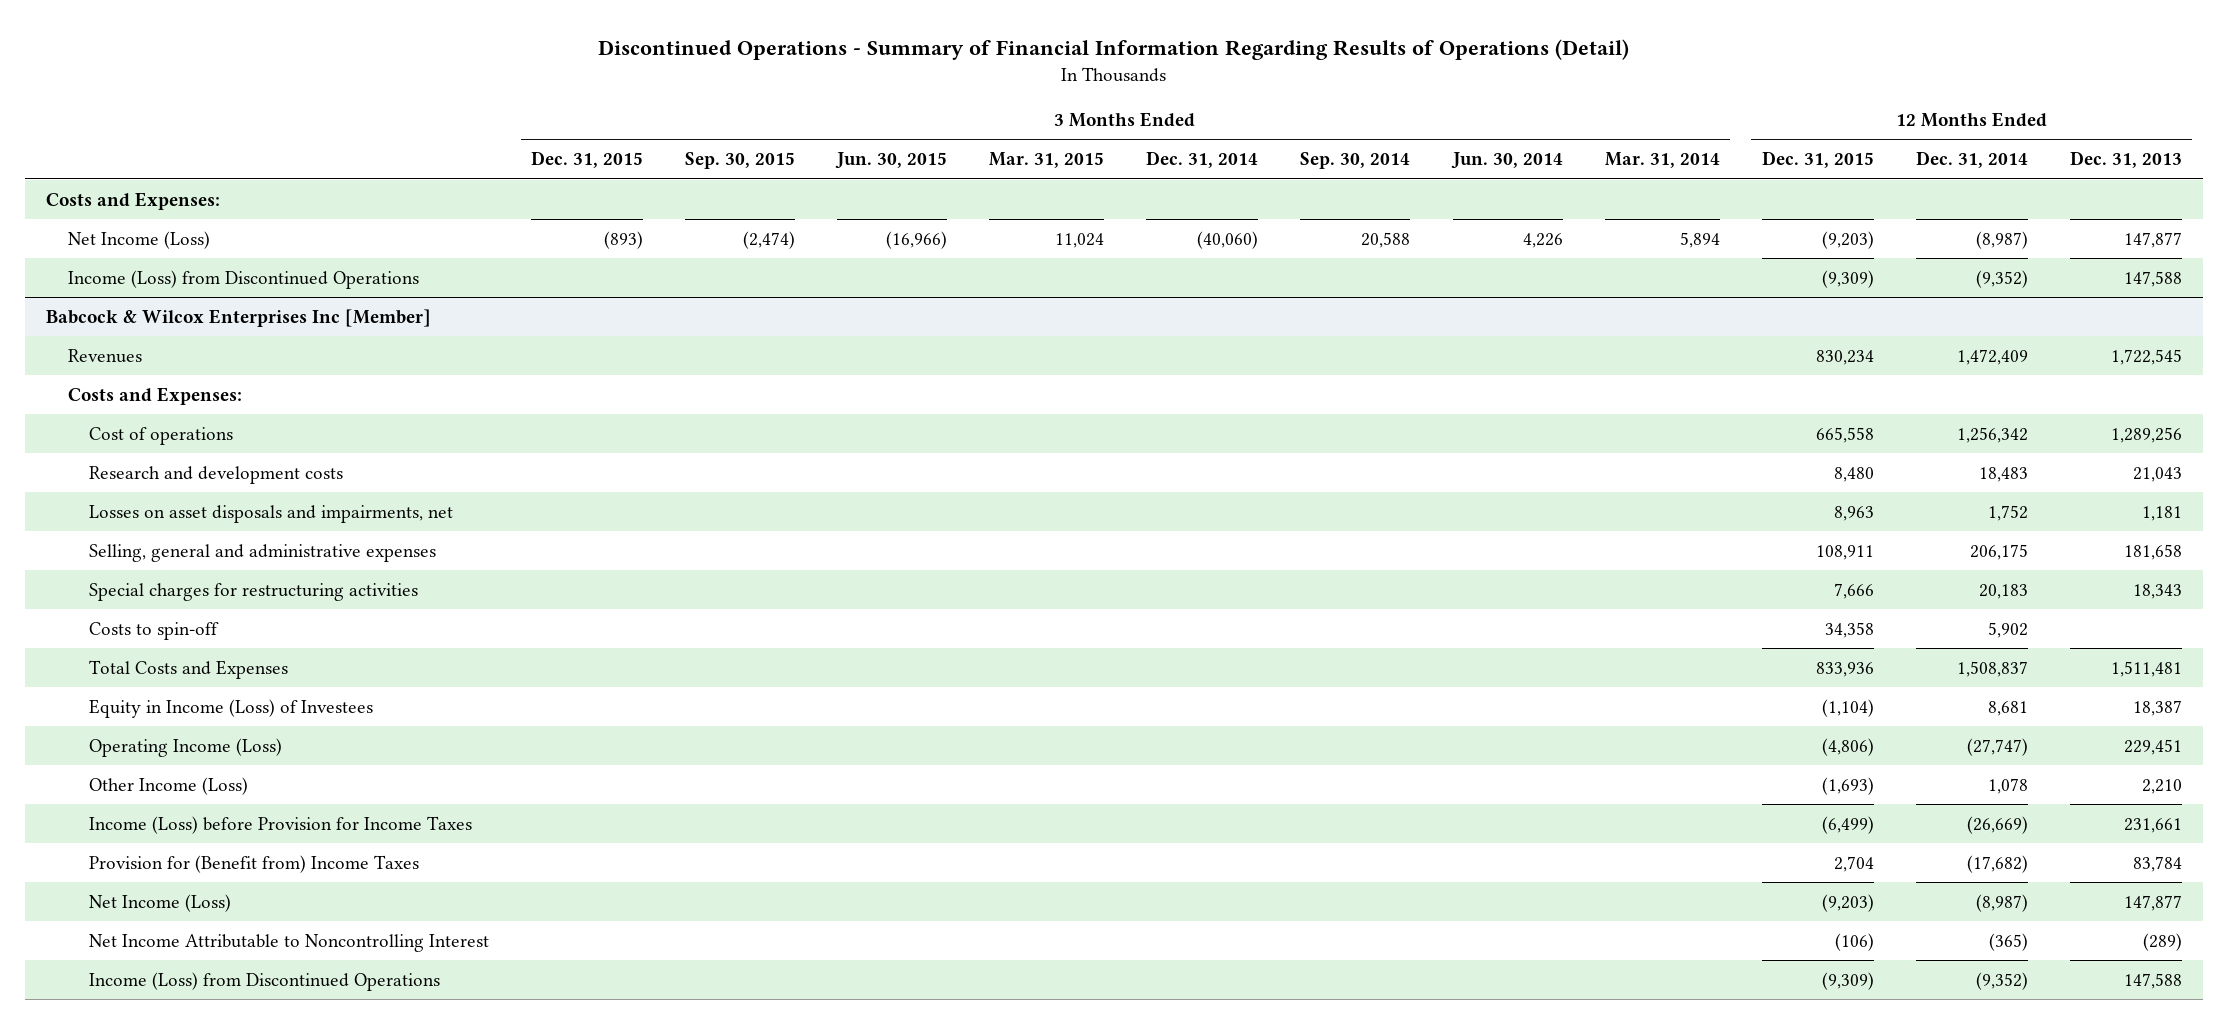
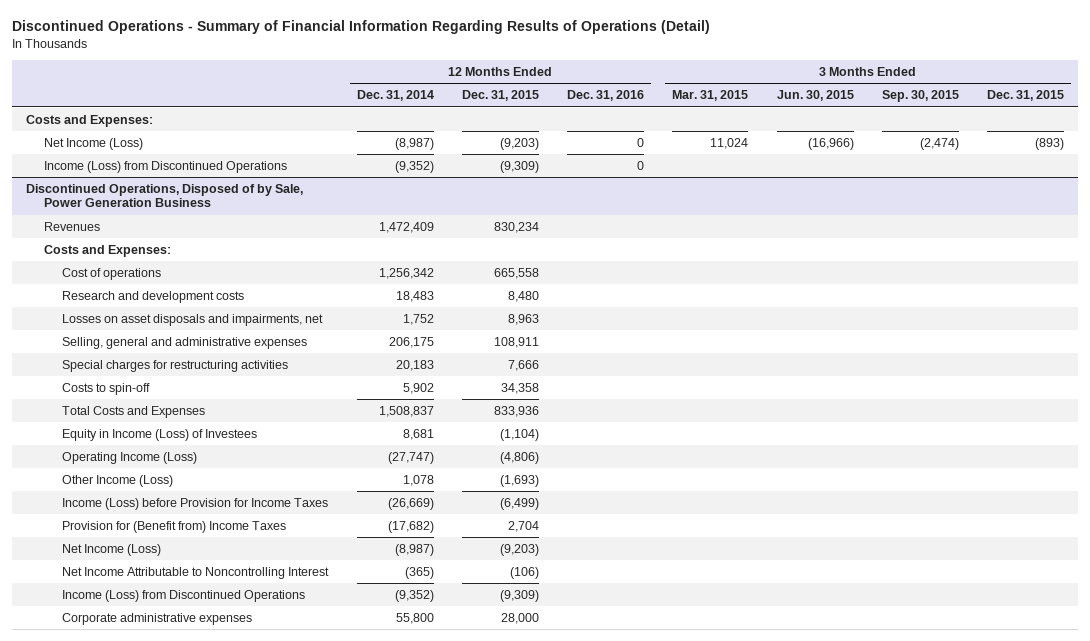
[1146,151,1259,169] Dec. 31, 2014 -> none
[1300,152,1411,170] Sep. 30, 2014 -> none
[1450,152,1563,170] Jun. 30, 2014 -> none
[1604,152,1720,169] Mar. 31, 2014 -> none
[2069,151,2182,169] Dec. 31, 2013 -> none
none -> [567,90,645,102] Dec. 31, 2016
[46,308,432,327] Babcock & Wilcox Enterprises Inc [Member] -> none
none -> [25,183,303,208] Discontinued Operations, Disposed of by Sale, Power Generation Business
none -> [62,612,253,625] Corporate administrative expenses

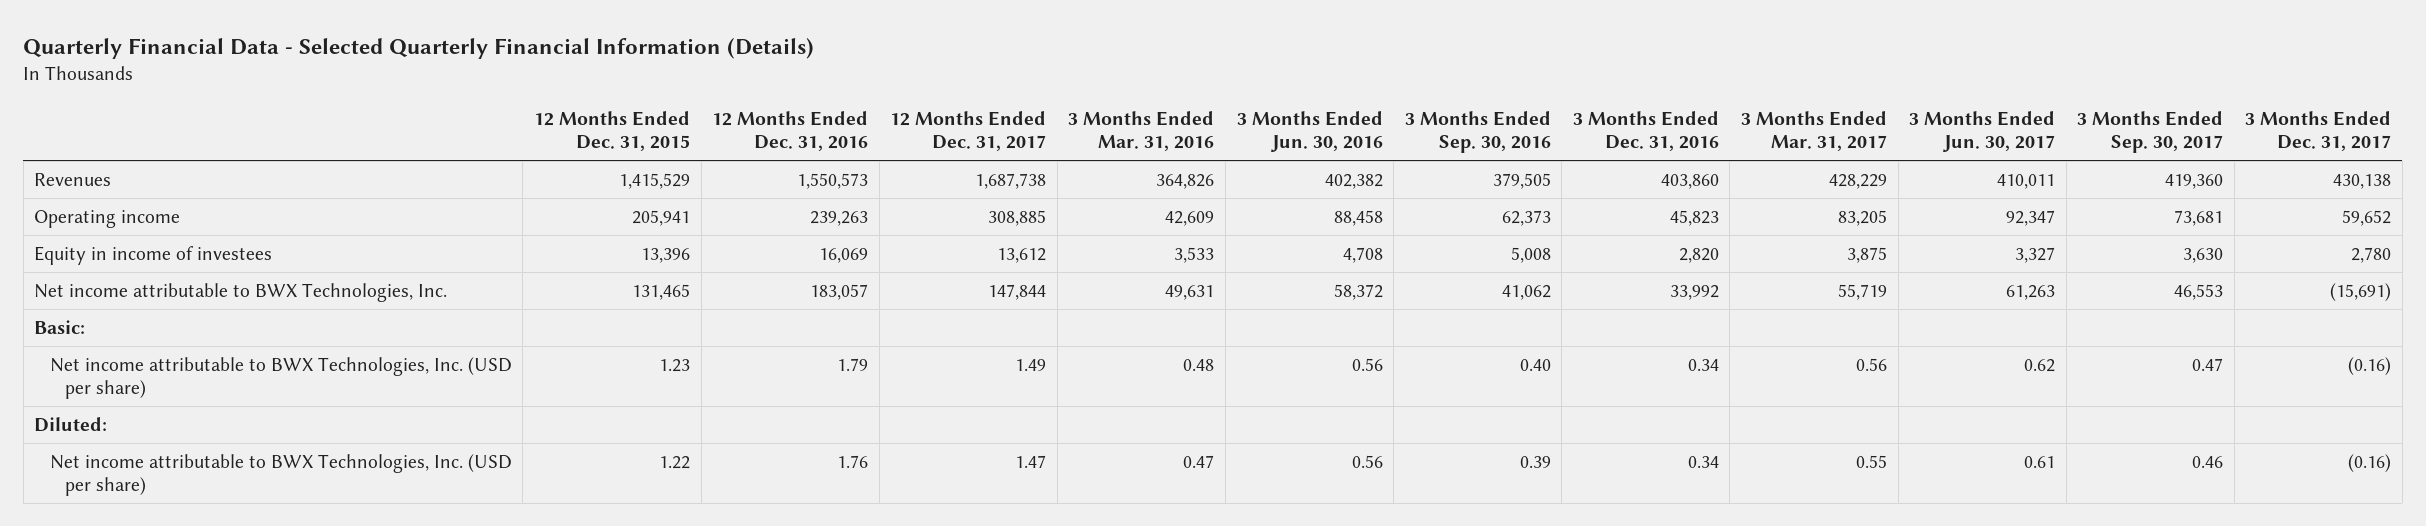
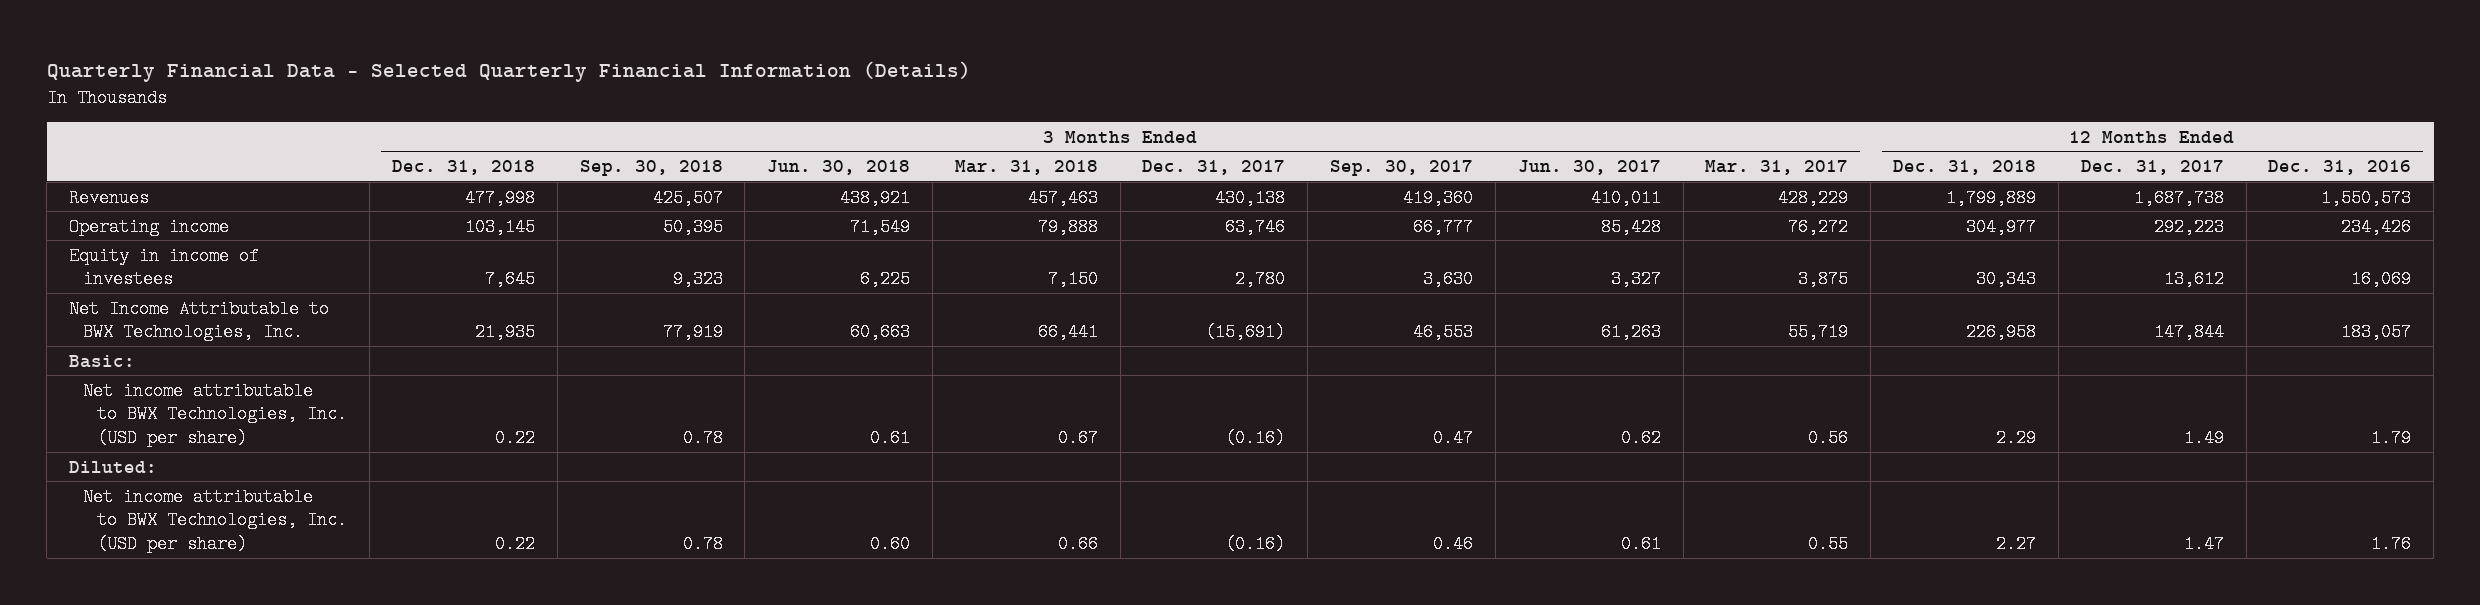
[534,111,691,151] 12 Months Ended Dec. 31, 2015 -> none
[1068,111,1215,151] 3 Months Ended Mar. 31, 2016 -> none
[1236,111,1383,152] 3 Months Ended Jun. 30, 2016 -> none
[1404,111,1551,153] 3 Months Ended Sep. 30, 2016 -> none
[1572,111,1719,151] 3 Months Ended Dec. 31, 2016 -> none
none -> [391,159,535,175] Dec. 31, 2018
none -> [579,159,723,176] Sep. 30, 2018
none -> [767,159,911,175] Jun. 30, 2018
none -> [954,159,1098,175] Mar. 31, 2018
none -> [1893,159,2037,175] Dec. 31, 2018
[810,210,869,226] 239,263 -> [2341,217,2412,236] 234,426
[988,209,1047,226] 308,885 -> [2153,217,2224,236] 292,223
[1837,209,1887,226] 83,205 -> [1788,217,1849,236] 76,272
[2006,209,2056,226] 92,347 -> [1600,217,1661,236] 85,428
[2174,209,2224,226] 73,681 -> [1413,217,1474,236] 66,777
[2342,209,2392,226] 59,652 -> [1225,217,1286,236] 63,746
[34,282,448,302] Net income attributable to BWX Technologies, Inc. -> [69,299,330,342] Net Income Attributable to BWX Technologies, Inc.

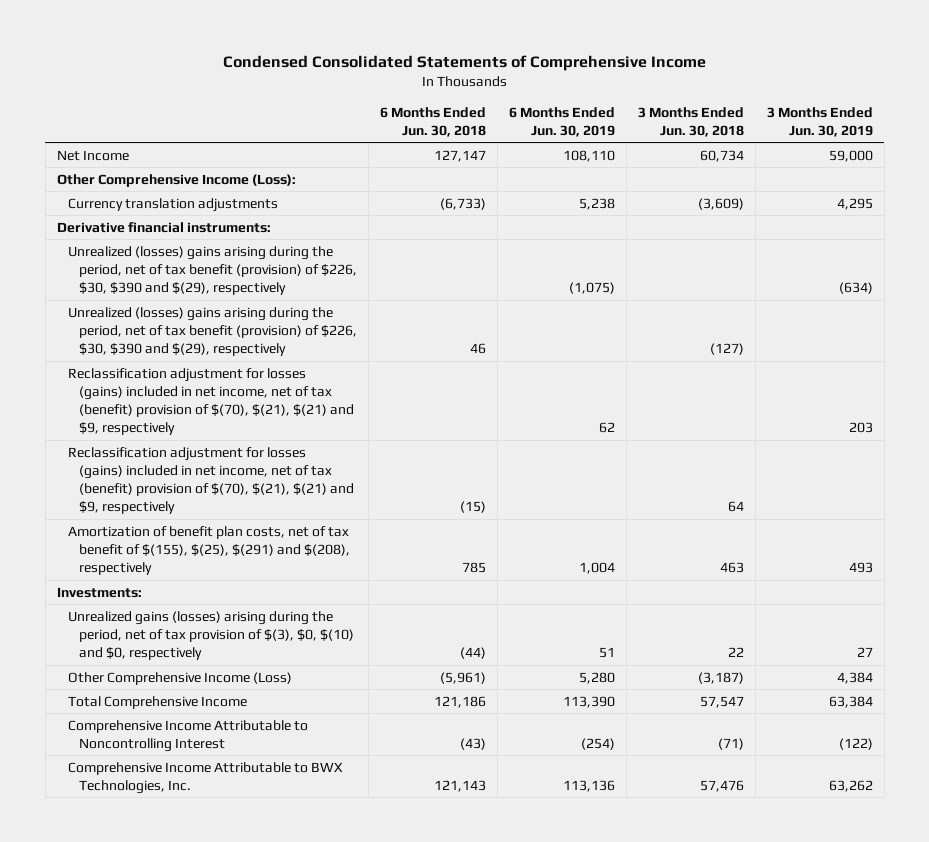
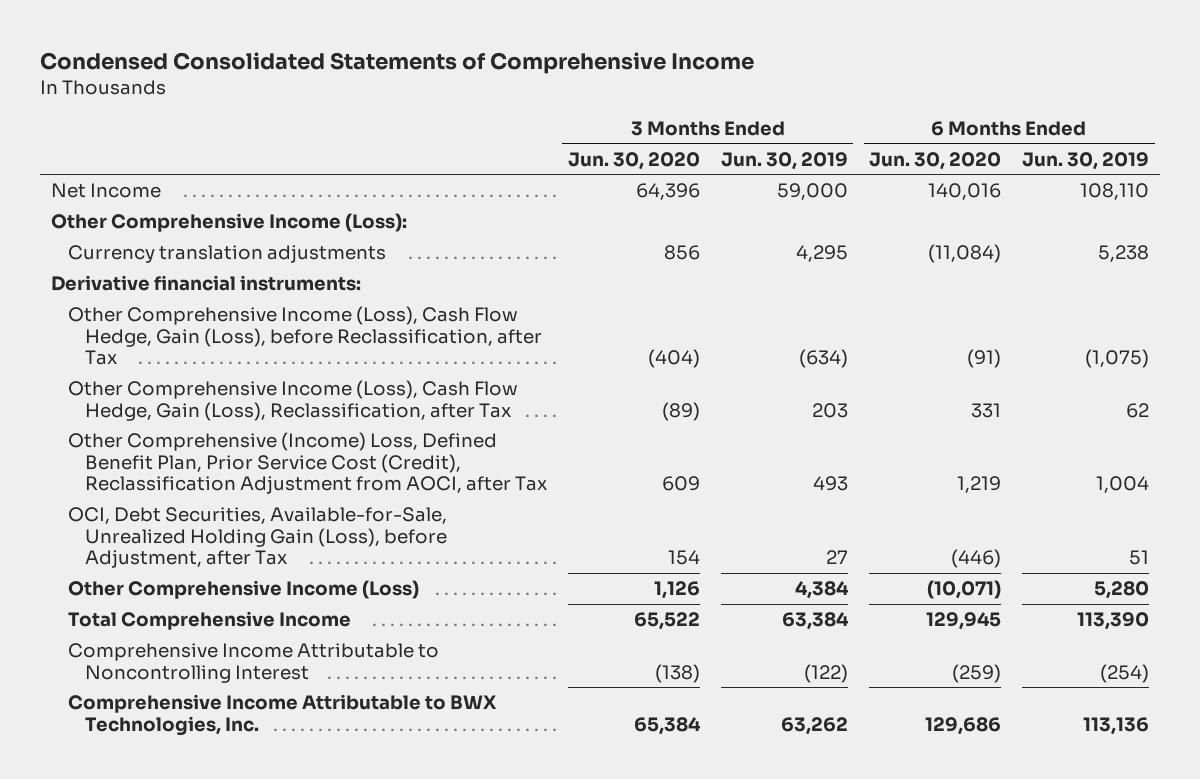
[379,106,486,137] 6 Months Ended Jun. 30, 2018 -> none
[637,106,744,137] 3 Months Ended Jun. 30, 2018 -> none
none -> [567,151,700,170] Jun. 30, 2020
none -> [869,151,1002,170] Jun. 30, 2020
[67,306,357,357] Unrealized (losses) gains arising during the period, net of tax benefit (provision) of $226, $30, $390 and $(29), respectively -> none
[67,446,354,515] Reclassification adjustment for losses (gains) included in net income, net of tax (benefit) provision of $(70), $(21), $(21) and $9, respectively -> none
[56,586,142,598] Investments: -> none
[67,245,357,296] Unrealized (losses) gains arising during the period, net of tax benefit (provision) of $226, $30, $390 and $(29), respectively -> [67,306,542,365] Other Comprehensive Income (Loss), Cash Flow Hedge, Gain (Loss), before Reclassification, after Tax
[67,367,354,436] Reclassification adjustment for losses (gains) included in net income, net of tax (benefit) provision of $(70), $(21), $(21) and $9, respectively -> [67,380,518,421] Other Comprehensive Income (Loss), Cash Flow Hedge, Gain (Loss), Reclassification, after Tax
[67,525,350,576] Amortization of benefit plan costs, net of tax benefit of $(155), $(25), $(291) and $(208), respectively -> [67,432,547,494] Other Comprehensive (Income) Loss, Defined Benefit Plan, Prior Service Cost (Credit), Reclassification Adjustment from AOCI, after Tax
[67,610,354,661] Unrealized gains (losses) arising during the period, net of tax provision of $(3), $0, $(10) and $0, respectively -> [67,507,447,568] OCI, Debt Securities, Available-for-Sale, Unrealized Holding Gain (Loss), before Adjustment, after Tax

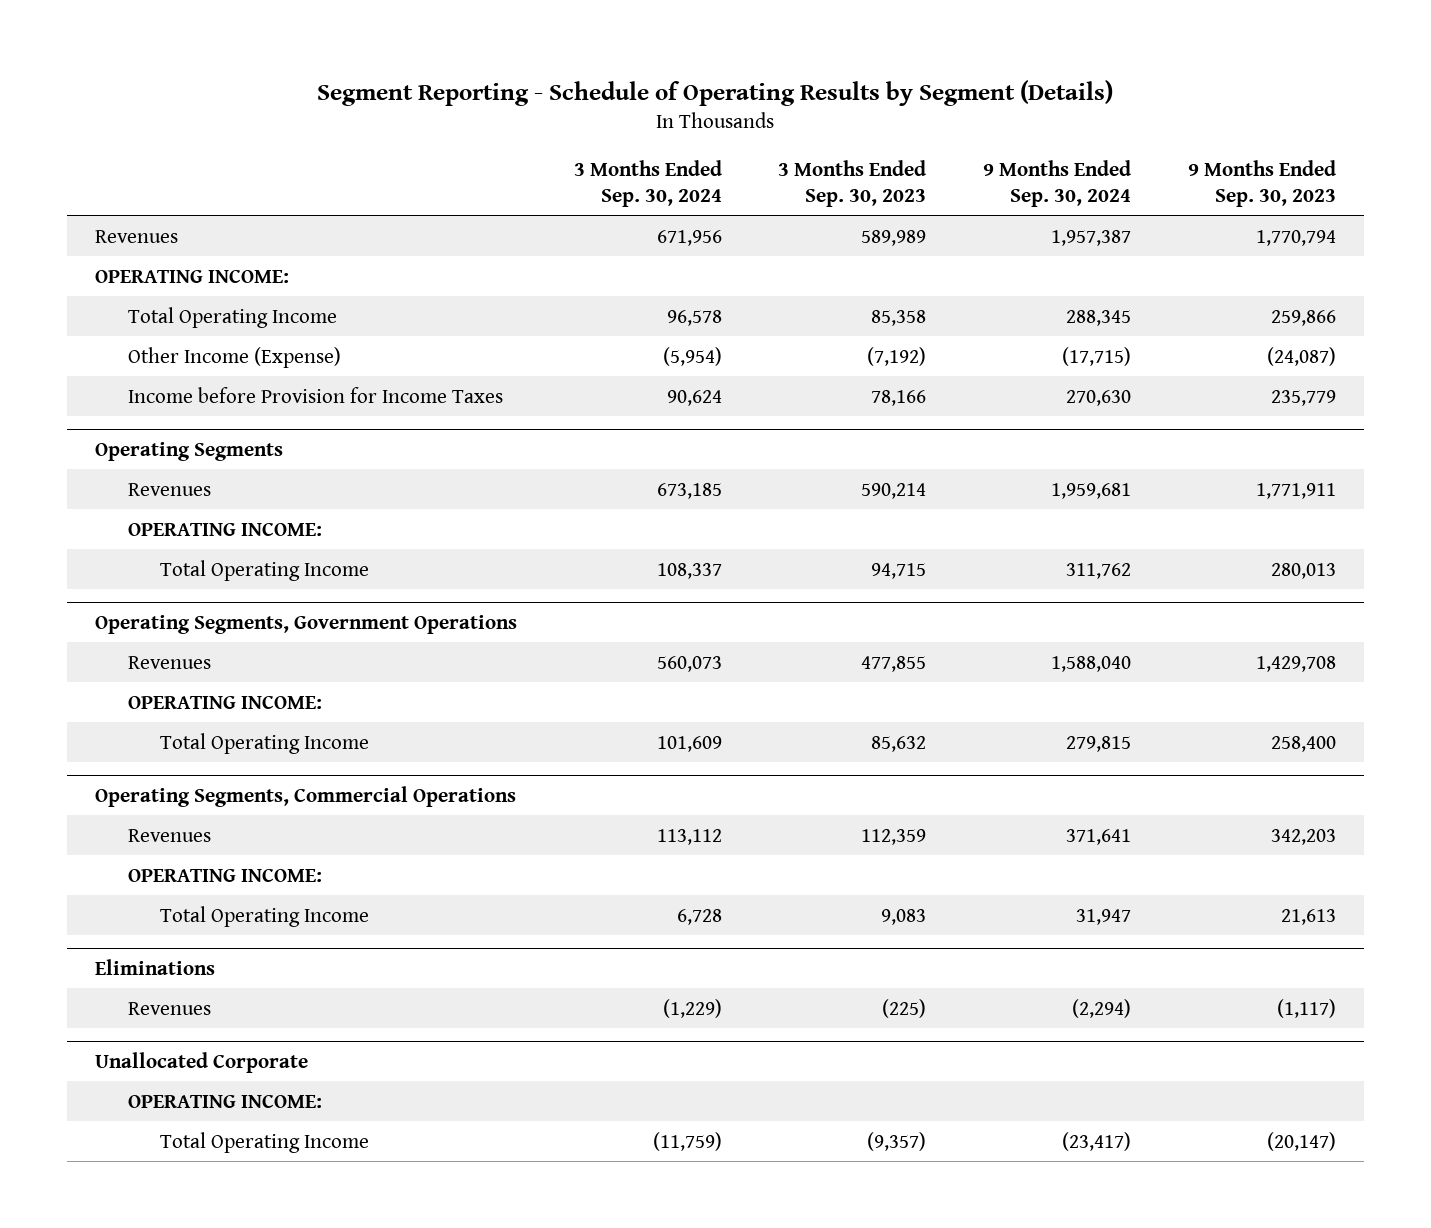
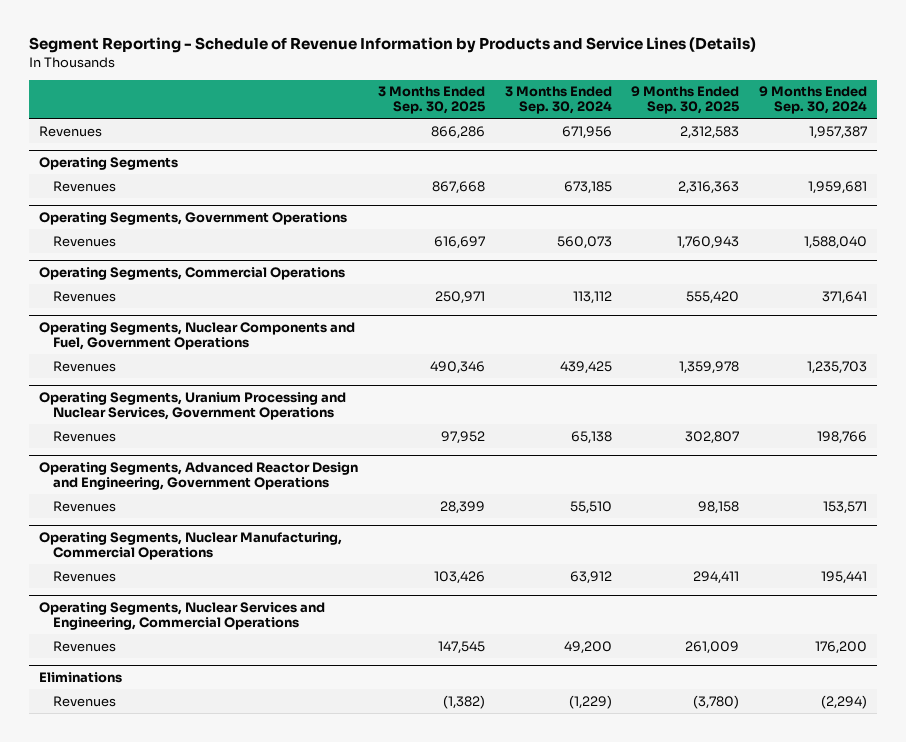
[317,79,1114,106] Segment Reporting - Schedule of Operating Results by Segment (Details) -> [29,37,757,54] Segment Reporting - Schedule of Revenue Information by Products and Service Lines (Details)
[778,160,927,208] 3 Months Ended Sep. 30, 2023 -> none
[1187,160,1336,208] 9 Months Ended Sep. 30, 2023 -> none
none -> [377,86,485,115] 3 Months Ended Sep. 30, 2025
none -> [631,86,740,115] 9 Months Ended Sep. 30, 2025
[94,269,289,283] OPERATING INCOME: -> none
[127,306,337,328] Total Operating Income -> none
[127,346,341,368] Other Income (Expense) -> none
[127,386,503,403] Income before Provision for Income Taxes -> none
[127,522,322,536] OPERATING INCOME: -> none
[160,559,370,581] Total Operating Income -> none
[127,695,322,709] OPERATING INCOME: -> none
[160,732,370,754] Total Operating Income -> none
[127,868,322,882] OPERATING INCOME: -> none
[160,905,370,927] Total Operating Income -> none
none -> [39,322,356,350] Operating Segments, Nuclear Components and Fuel, Government Operations
none -> [52,360,116,372] Revenues
none -> [39,392,347,420] Operating Segments, Uranium Processing and Nuclear Services, Government Operations
none -> [52,430,116,442] Revenues
none -> [39,462,359,490] Operating Segments, Advanced Reactor Design and Engineering, Government Operations
none -> [52,500,116,512] Revenues
none -> [39,532,343,560] Operating Segments, Nuclear Manufacturing, Commercial Operations
none -> [52,570,116,582] Revenues
none -> [39,602,326,630] Operating Segments, Nuclear Services and Engineering, Commercial Operations
none -> [52,640,116,652] Revenues
[94,1051,308,1073] Unallocated Corporate -> none
[127,1094,322,1108] OPERATING INCOME: -> none
[160,1131,370,1153] Total Operating Income -> none

